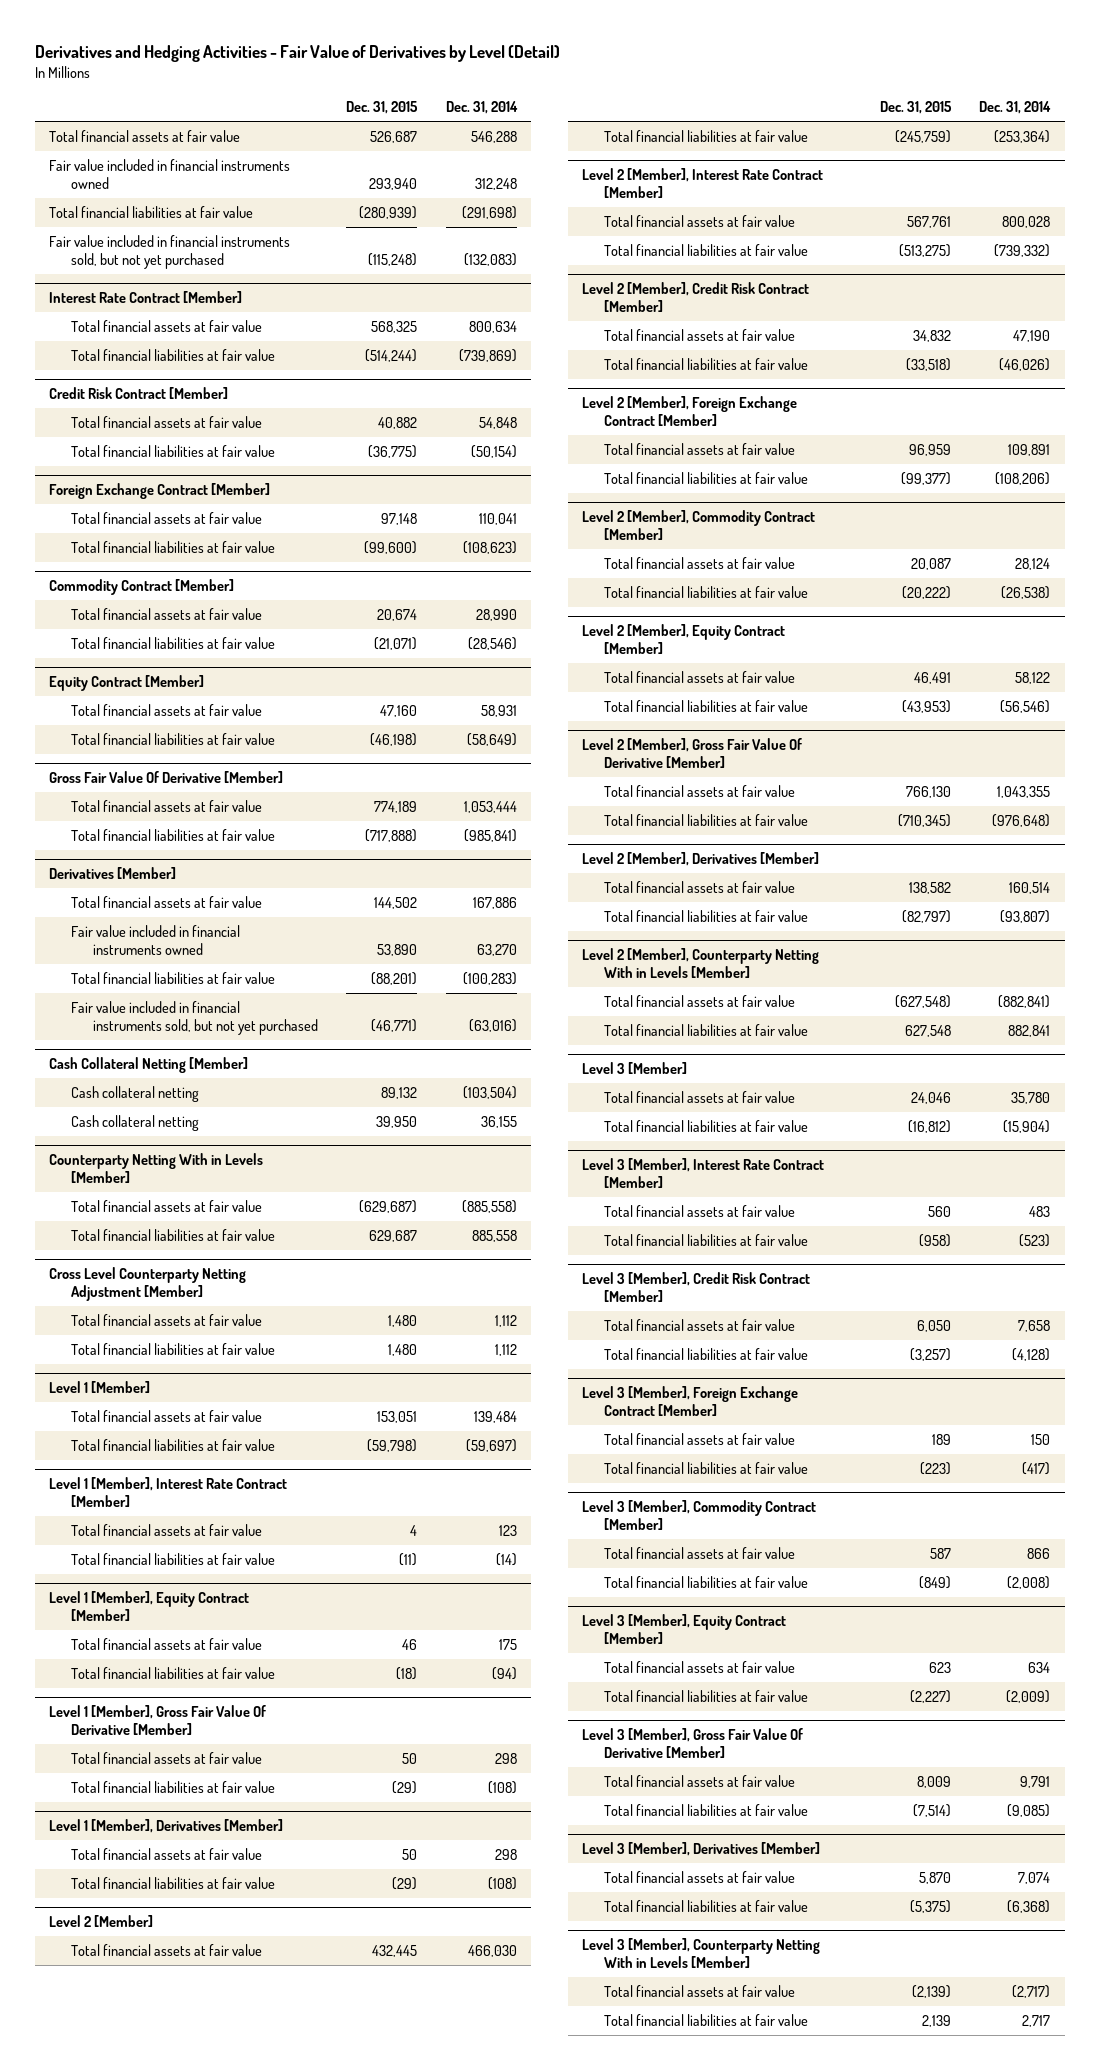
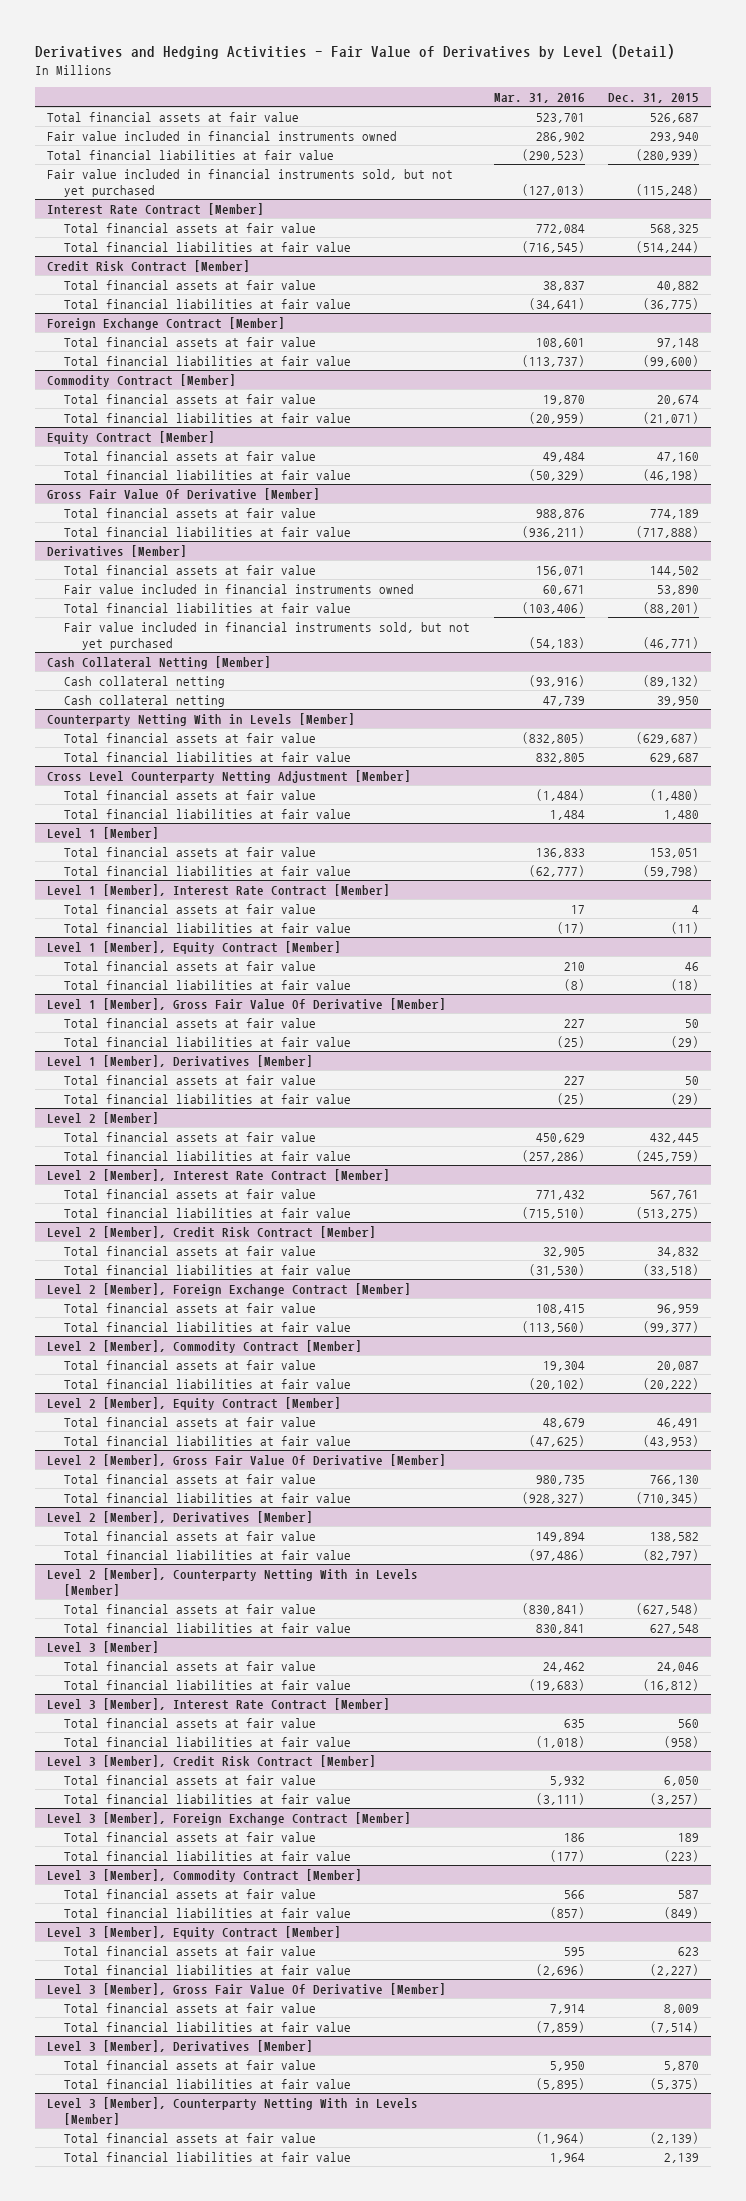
[446,101,519,115] Dec. 31, 2014 -> none
none -> [493,92,585,103] Mar. 31, 2016
[381,1086,418,1099] 89,132 -> [642,674,699,687] (89,132)
[388,1314,418,1327] 1,480 -> [649,788,699,801] (1,480)

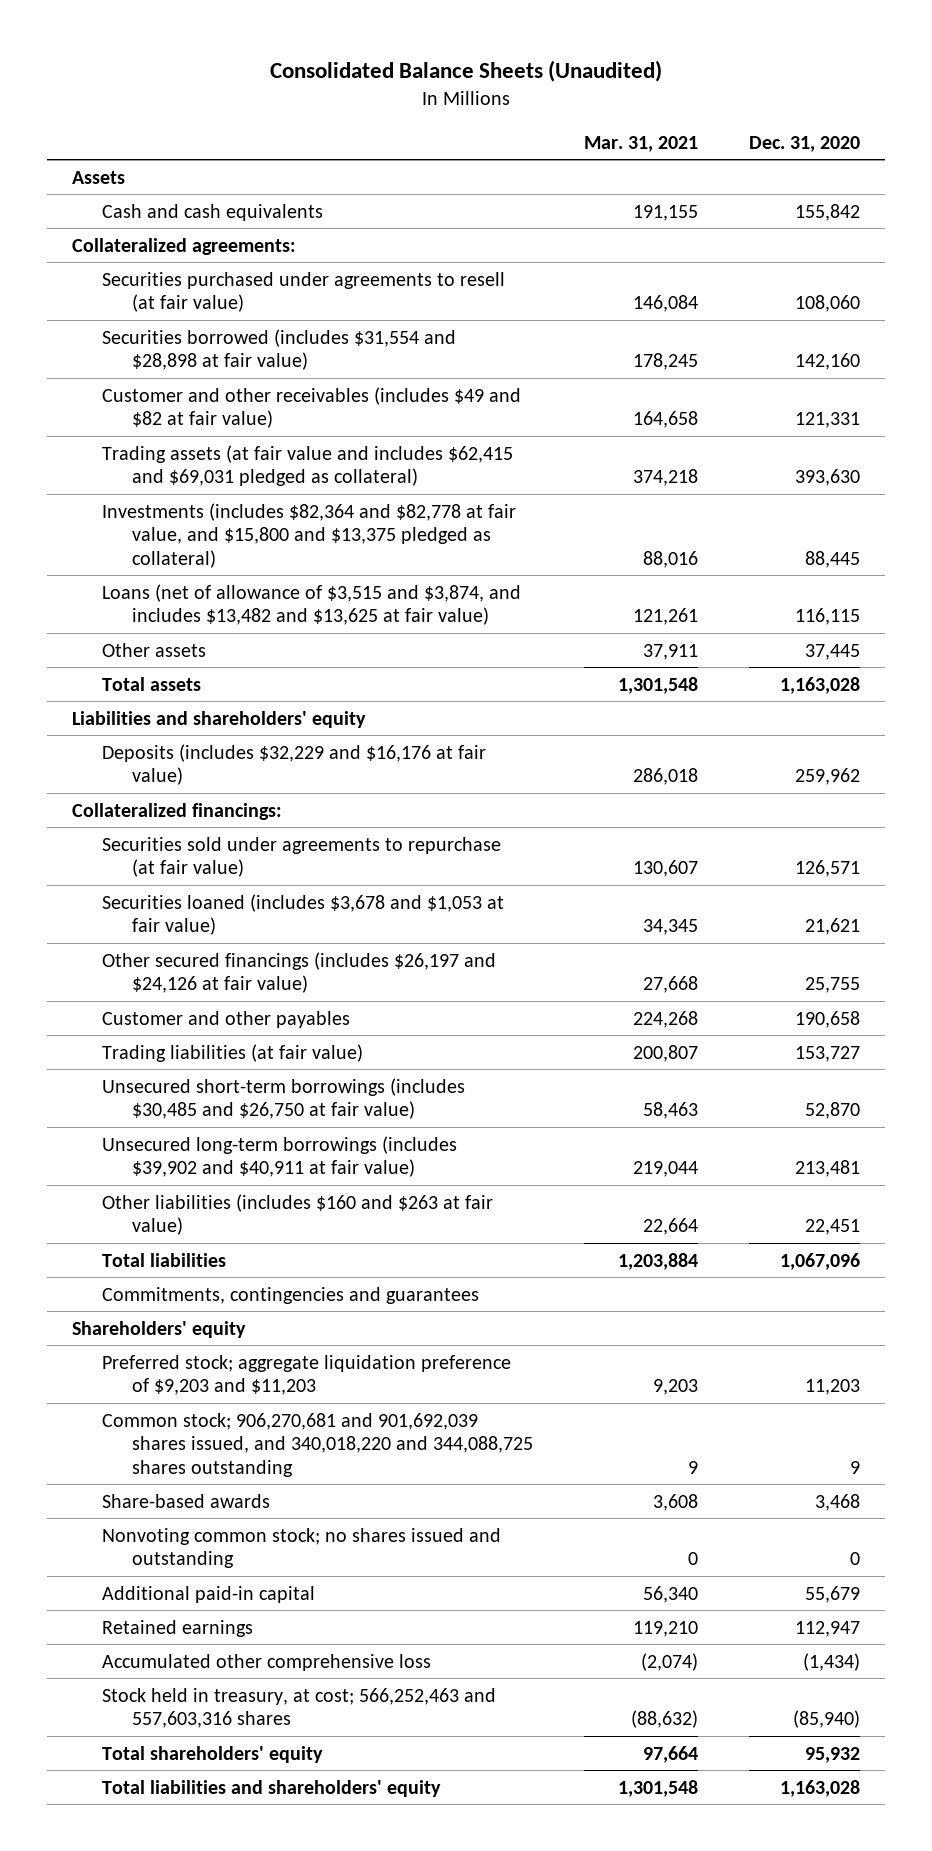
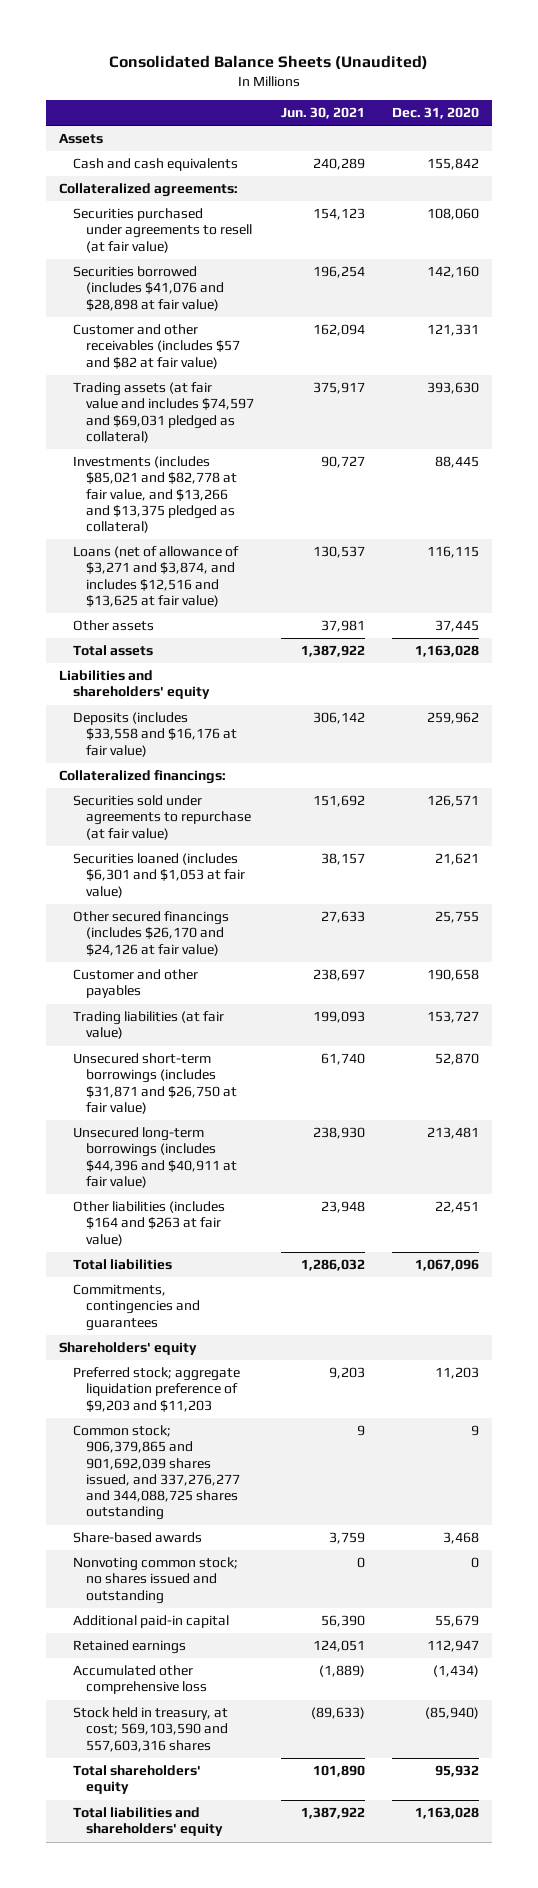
[583,135,698,152] Mar. 31, 2021 -> none
none -> [281,107,366,120] Jun. 30, 2021
[102,328,457,371] Securities borrowed (includes $31,554 and $28,898 at fair value) -> [72,266,225,311] Securities borrowed (includes $41,076 and $28,898 at fair value)
[102,386,522,429] Customer and other receivables (includes $49 and $82 at fair value) -> [72,324,241,369] Customer and other receivables (includes $57 and $82 at fair value)
[102,444,514,487] Trading assets (at fair value and includes $62,415 and $69,031 pledged as collateral) -> [72,382,255,443] Trading assets (at fair value and includes $74,597 and $69,031 pledged as collateral)
[102,502,517,568] Investments (includes $82,364 and $82,778 at fair value, and $15,800 and $13,375 pledged as collateral) -> [72,456,238,534] Investments (includes $85,021 and $82,778 at fair value, and $13,266 and $13,375 pledged as collateral)
[102,583,522,626] Loans (net of allowance of $3,515 and $3,874, and includes $13,482 and $13,625 at fair value) -> [72,546,239,607] Loans (net of allowance of $3,271 and $3,874, and includes $12,516 and $13,625 at fair value)
[102,743,487,786] Deposits (includes $32,229 and $16,176 at fair value) -> [72,712,238,757] Deposits (includes $33,558 and $16,176 at fair value)
[102,893,505,936] Securities loaned (includes $3,678 and $1,053 at fair value) -> [72,853,246,898] Securities loaned (includes $6,301 and $1,053 at fair value)
[102,951,497,994] Other secured financings (includes $26,197 and $24,126 at fair value) -> [72,911,229,956] Other secured financings (includes $26,170 and $24,126 at fair value)
[102,1077,466,1120] Unsecured short-term borrowings (includes $30,485 and $26,750 at fair value) -> [72,1053,238,1114] Unsecured short-term borrowings (includes $31,871 and $26,750 at fair value)
[102,1135,458,1178] Unsecured long-term borrowings (includes $39,902 and $40,911 at fair value) -> [72,1127,238,1188] Unsecured long-term borrowings (includes $44,396 and $40,911 at fair value)
[102,1193,494,1236] Other liabilities (includes $160 and $263 at fair value) -> [72,1201,225,1246] Other liabilities (includes $164 and $263 at fair value)
[102,1412,533,1477] Common stock; 906,270,681 and 901,692,039 shares issued, and 340,018,220 and 344,088,725 shares outstanding -> [72,1425,241,1521] Common stock; 906,379,865 and 901,692,039 shares issued, and 337,276,277 and 344,088,725 shares outstanding
[102,1687,497,1729] Stock held in treasury, at cost; 566,252,463 and 557,603,316 shares -> [72,1707,229,1752] Stock held in treasury, at cost; 569,103,590 and 557,603,316 shares

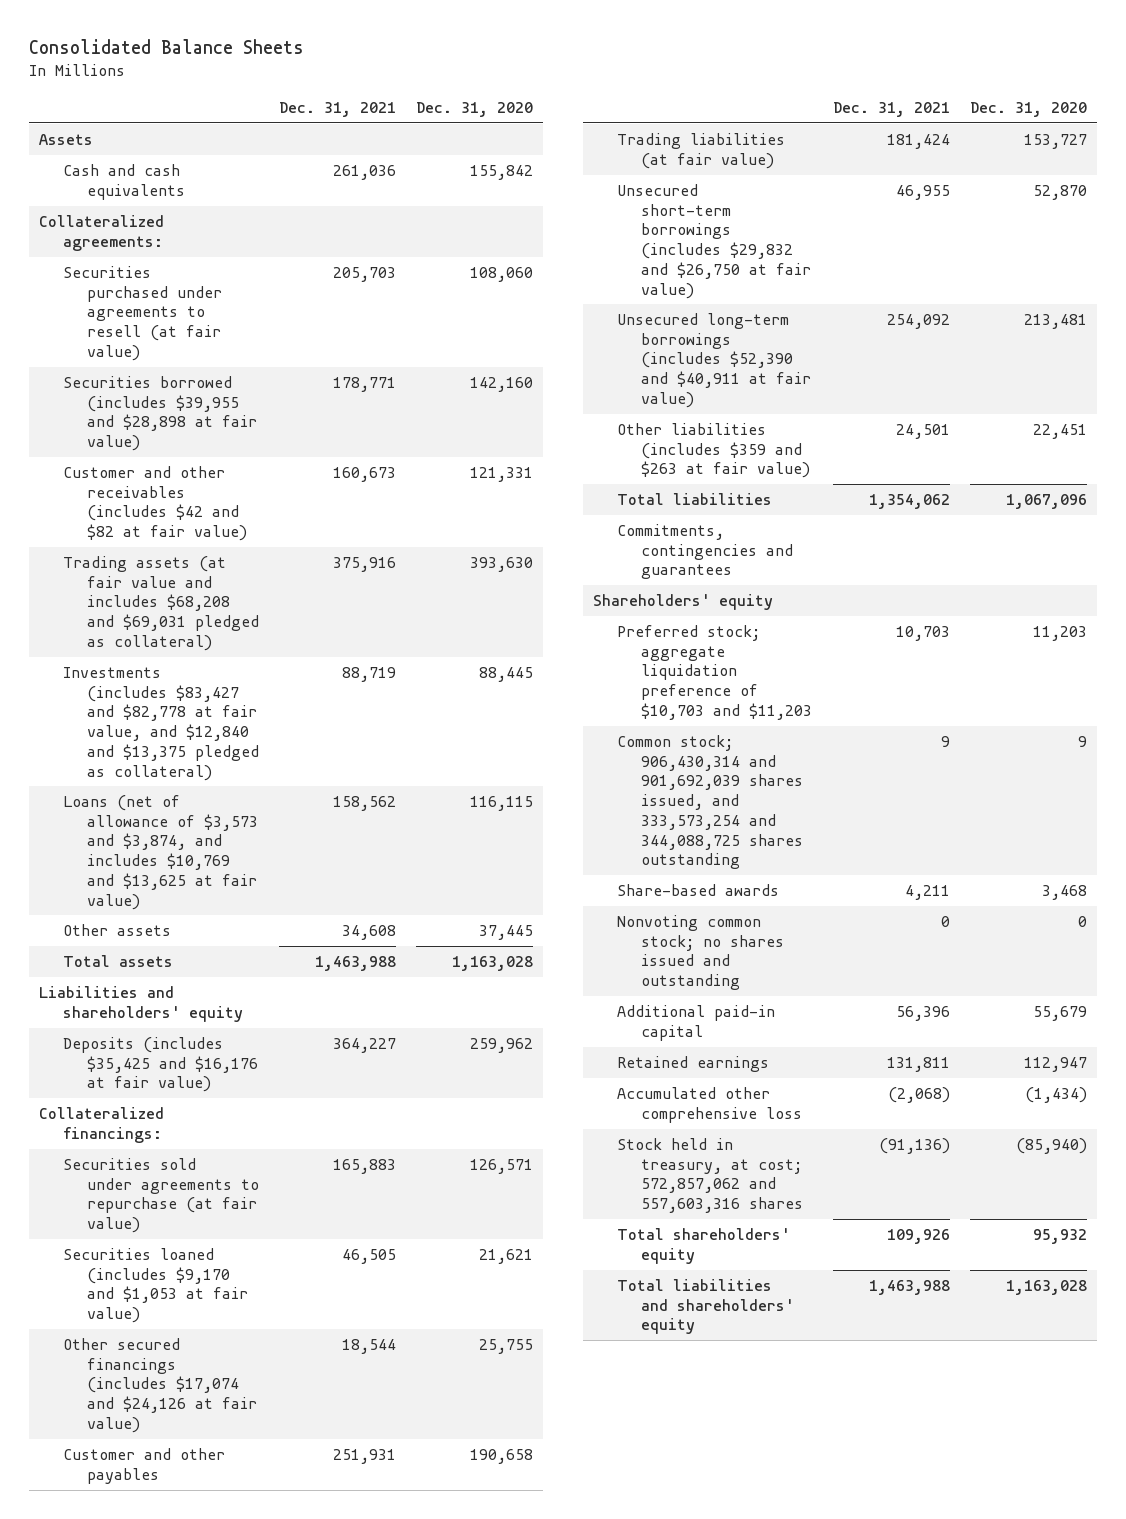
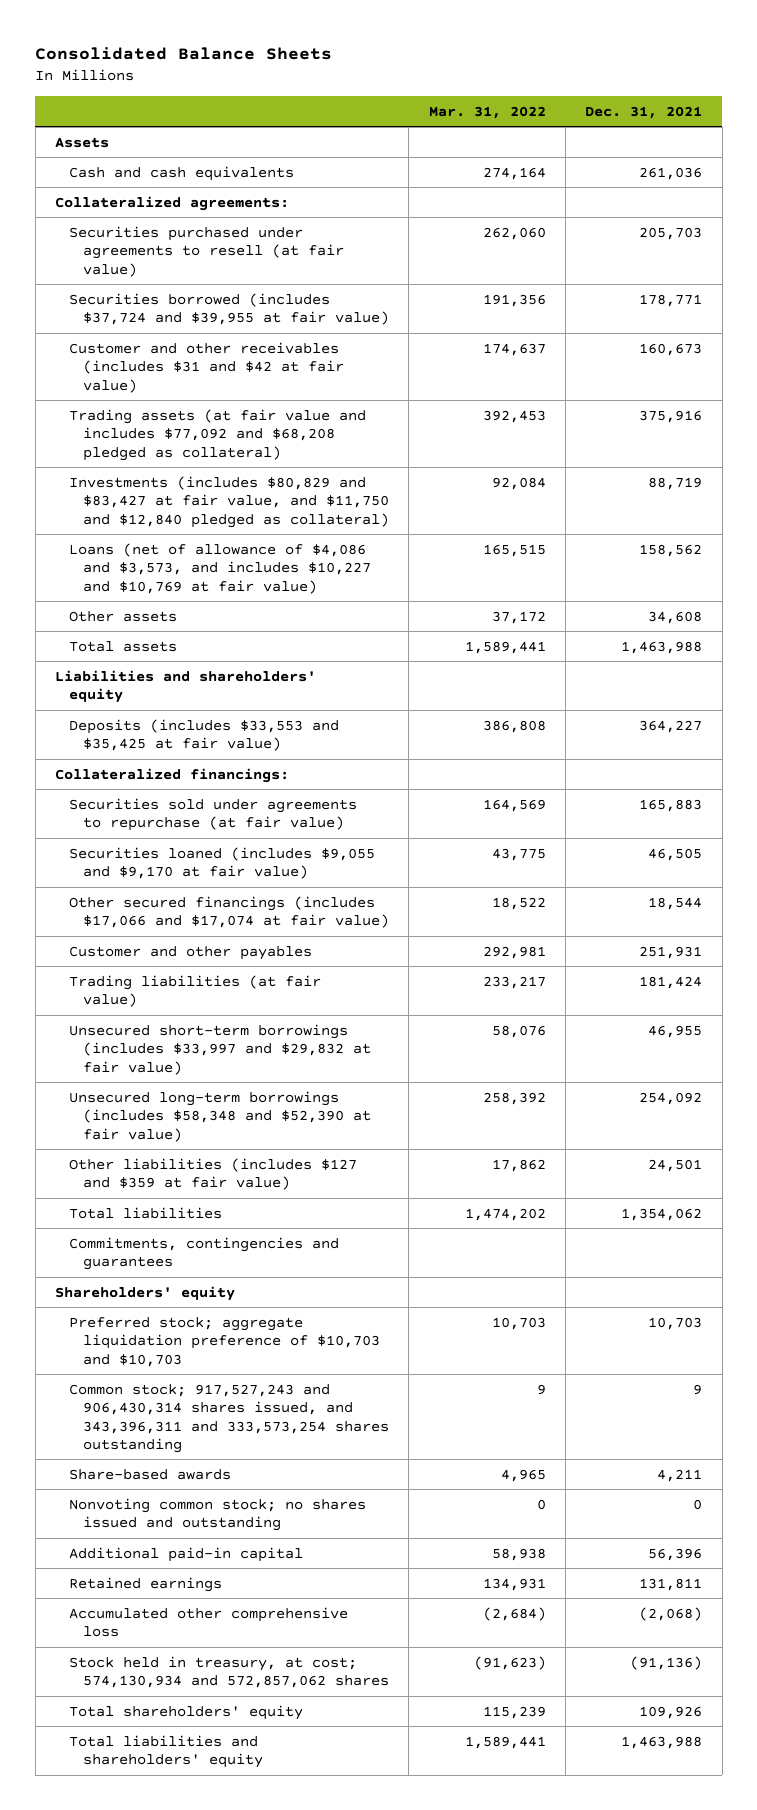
[416,101,534,117] Dec. 31, 2020 -> none
none -> [428,105,546,119] Mar. 31, 2022
[63,375,258,452] Securities borrowed (includes $39,955 and $28,898 at fair value) -> [68,292,389,326] Securities borrowed (includes $37,724 and $39,955 at fair value)
[63,465,248,542] Customer and other receivables (includes $42 and $82 at fair value) -> [68,341,344,393] Customer and other receivables (includes $31 and $42 at fair value)
[63,555,260,651] Trading assets (at fair value and includes $68,208 and $69,031 pledged as collateral) -> [68,408,366,461] Trading assets (at fair value and includes $77,092 and $68,208 pledged as collateral)
[63,666,260,781] Investments (includes $83,427 and $82,778 at fair value, and $12,840 and $13,375 pledged as collateral) -> [68,475,389,528] Investments (includes $80,829 and $83,427 at fair value, and $11,750 and $12,840 pledged as collateral)
[63,794,259,910] Loans (net of allowance of $3,573 and $3,874, and includes $10,769 and $13,625 at fair value) -> [68,542,371,594] Loans (net of allowance of $4,086 and $3,573, and includes $10,227 and $10,769 at fair value)
[63,1036,259,1093] Deposits (includes $35,425 and $16,176 at fair value) -> [68,718,339,752] Deposits (includes $33,553 and $35,425 at fair value)
[63,1247,249,1324] Securities loaned (includes $9,170 and $1,053 at fair value) -> [68,846,375,880] Securities loaned (includes $9,055 and $9,170 at fair value)
[63,1337,258,1433] Other secured financings (includes $17,074 and $24,126 at fair value) -> [68,895,389,929] Other secured financings (includes $17,066 and $17,074 at fair value)
[616,183,811,299] Unsecured short-term borrowings (includes $29,832 and $26,750 at fair value) -> [68,1023,371,1075] Unsecured short-term borrowings (includes $33,997 and $29,832 at fair value)
[616,312,811,408] Unsecured long-term borrowings (includes $52,390 and $40,911 at fair value) -> [68,1090,371,1142] Unsecured long-term borrowings (includes $58,348 and $52,390 at fair value)
[616,422,810,479] Other liabilities (includes $359 and $263 at fair value) -> [68,1157,357,1191] Other liabilities (includes $127 and $359 at fair value)
[616,624,812,720] Preferred stock; aggregate liquidation preference of $10,703 and $11,203 -> [68,1316,380,1367] Preferred stock; aggregate liquidation preference of $10,703 and $10,703
[616,734,803,870] Common stock; 906,430,314 and 901,692,039 shares issued, and 333,573,254 and 344,088,725 shares outstanding -> [68,1383,389,1453] Common stock; 917,527,243 and 906,430,314 shares issued, and 343,396,311 and 333,573,254 shares outstanding
[616,1137,803,1214] Stock held in treasury, at cost; 572,857,062 and 557,603,316 shares -> [68,1655,389,1689] Stock held in treasury, at cost; 574,130,934 and 572,857,062 shares

